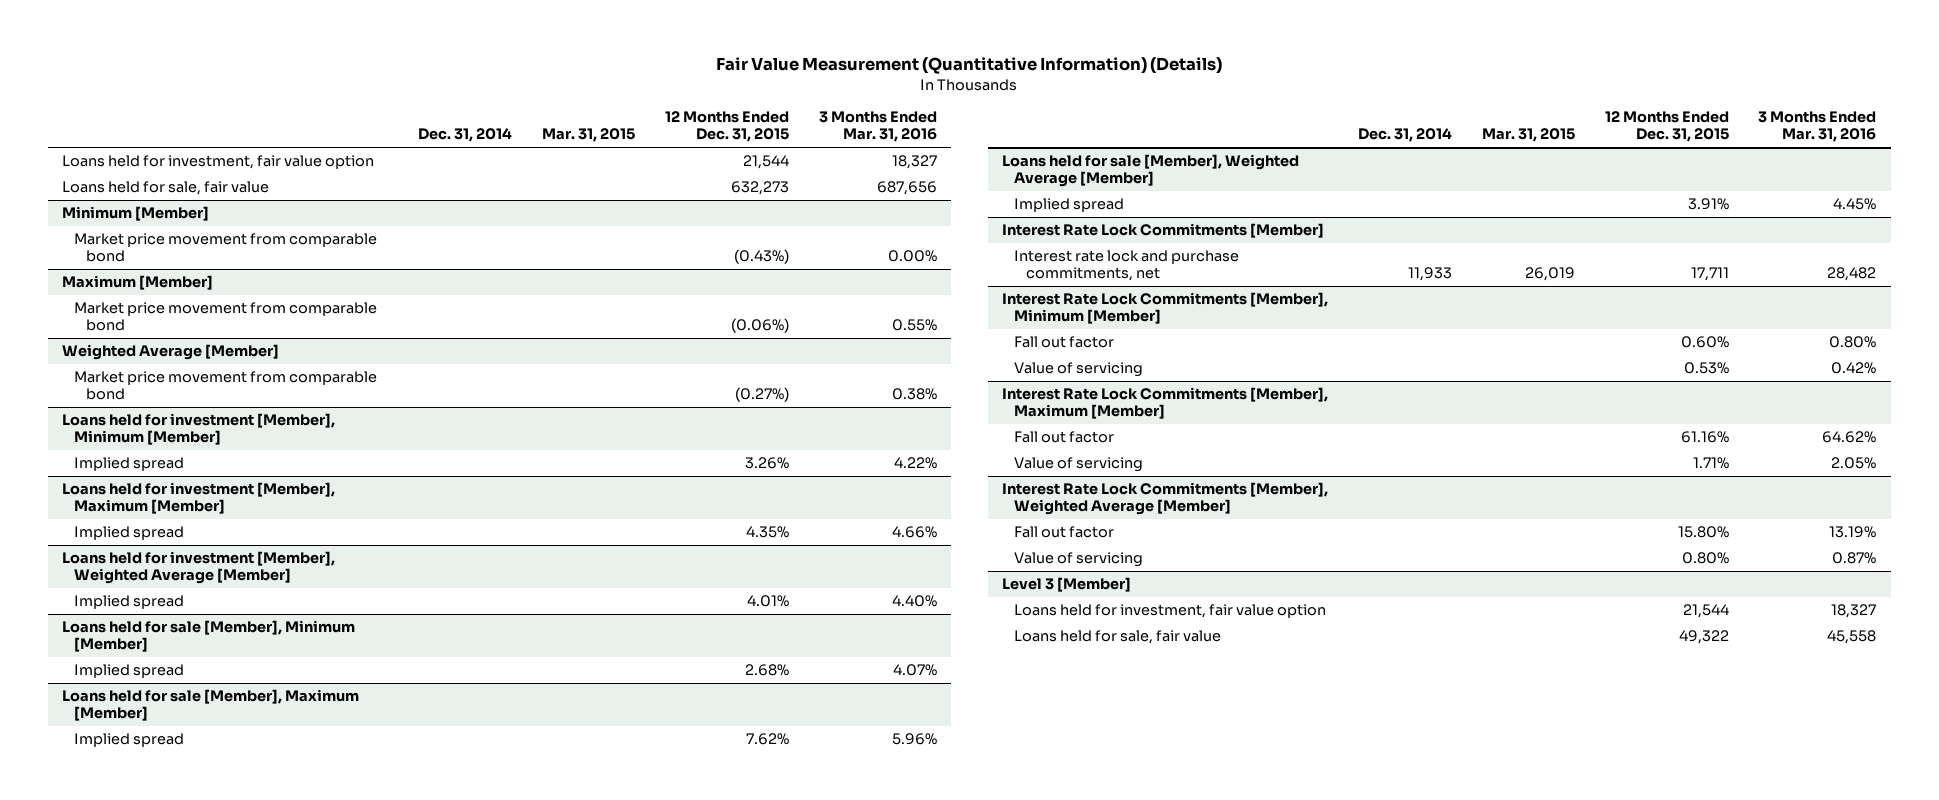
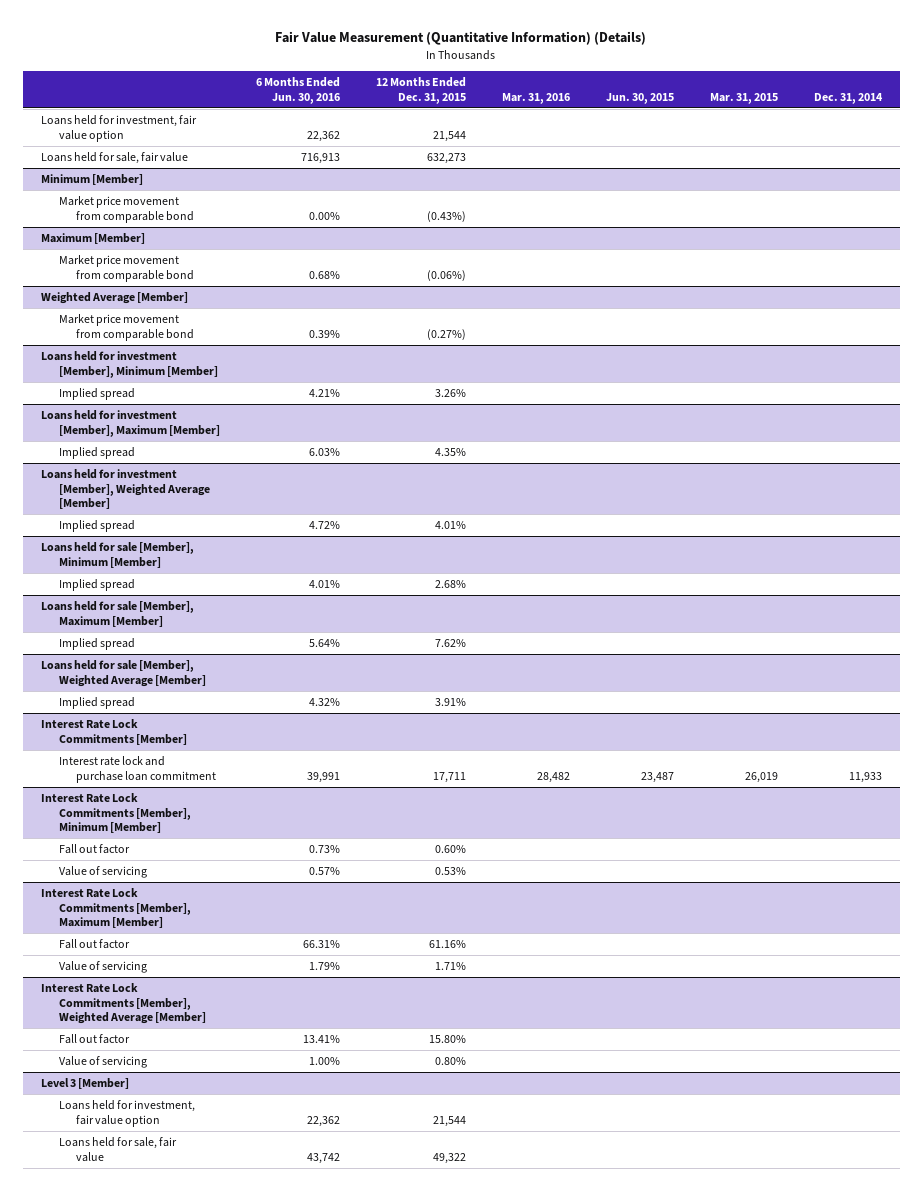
[818,111,937,143] 3 Months Ended Mar. 31, 2016 -> none
none -> [255,77,340,104] 6 Months Ended Jun. 30, 2016
none -> [501,92,570,104] Mar. 31, 2016
none -> [605,92,674,104] Jun. 30, 2015
[1014,250,1240,282] Interest rate lock and purchase commitments, net -> [58,756,217,783] Interest rate lock and purchase loan commitment

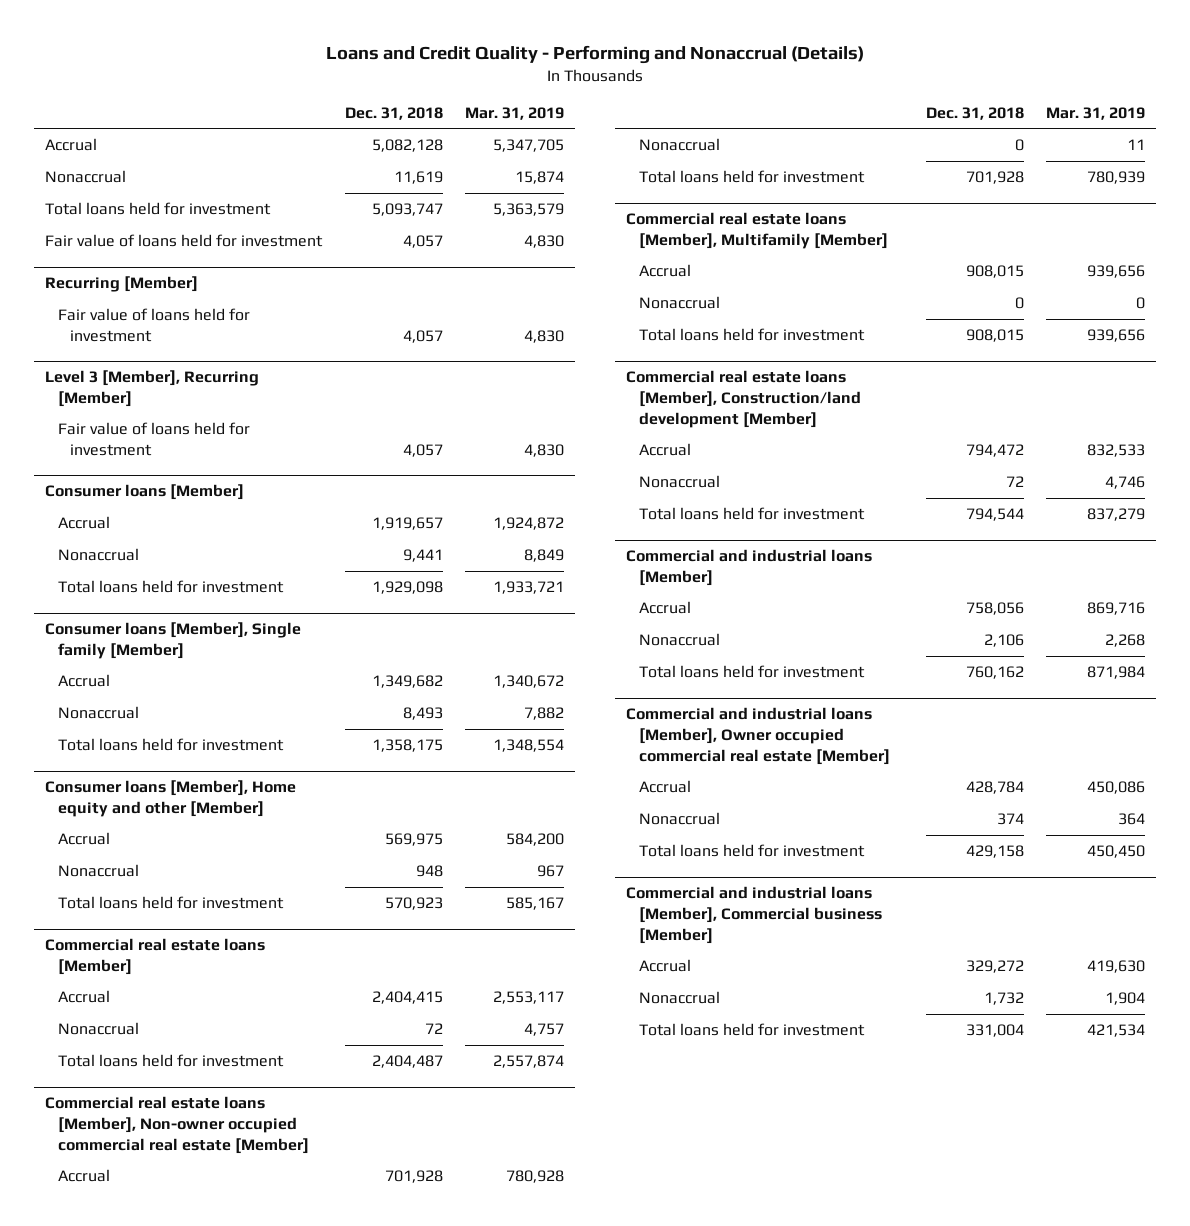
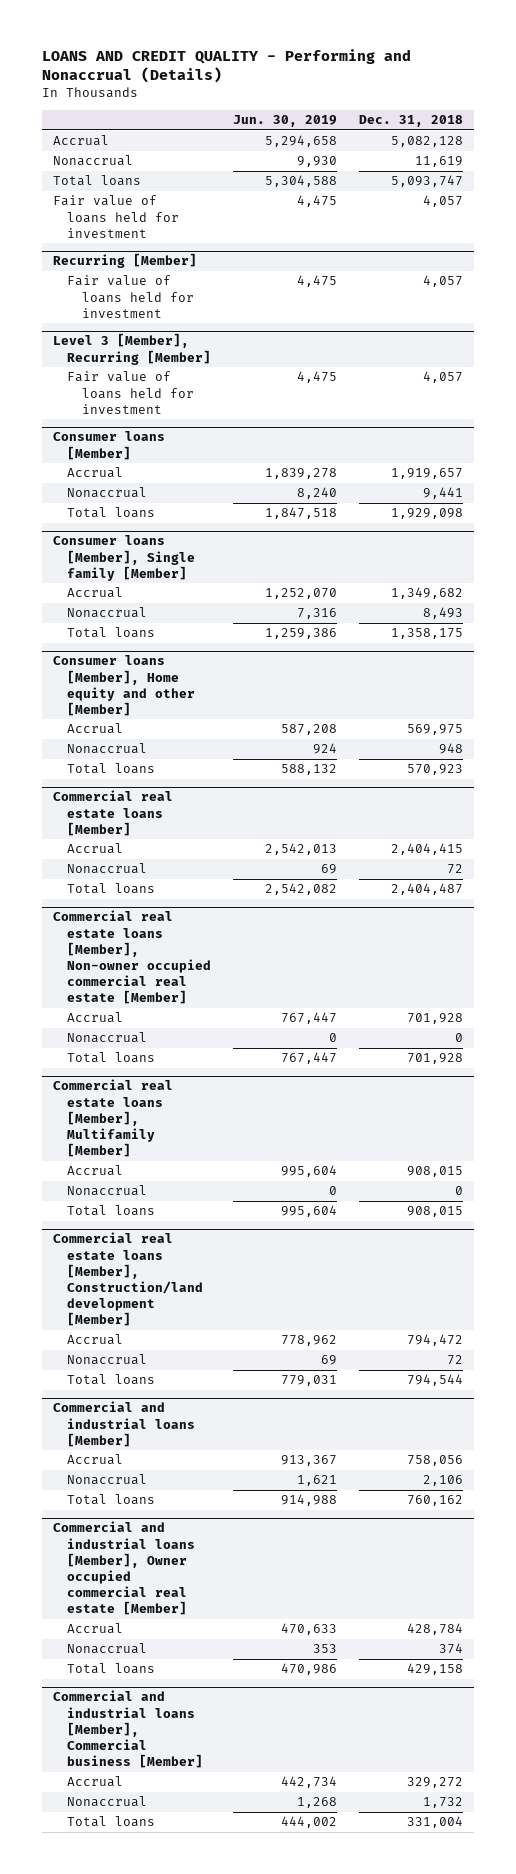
[326,45,865,65] Loans and Credit Quality - Performing and Nonaccrual (Details) -> [41,49,411,84] LOANS AND CREDIT QUALITY - Performing and Nonaccrual (Details)
[464,106,564,120] Mar. 31, 2019 -> none
none -> [233,115,338,128] Jun. 30, 2019
[45,201,272,215] Total loans held for investment -> [52,175,141,187] Total loans
[57,579,284,593] Total loans held for investment -> [67,507,156,519] Total loans
[57,737,284,751] Total loans held for investment -> [67,627,156,639] Total loans
[57,895,284,909] Total loans held for investment -> [67,763,156,775] Total loans
[57,1053,284,1067] Total loans held for investment -> [67,883,156,895] Total loans
[638,169,865,183] Total loans held for investment -> [67,1052,156,1064] Total loans
[638,327,865,341] Total loans held for investment -> [67,1205,156,1217] Total loans
[638,506,865,520] Total loans held for investment -> [67,1374,156,1386] Total loans
[638,664,865,678] Total loans held for investment -> [67,1494,156,1506] Total loans
[638,843,865,857] Total loans held for investment -> [67,1663,156,1675] Total loans
[638,1022,865,1036] Total loans held for investment -> [67,1816,156,1828] Total loans

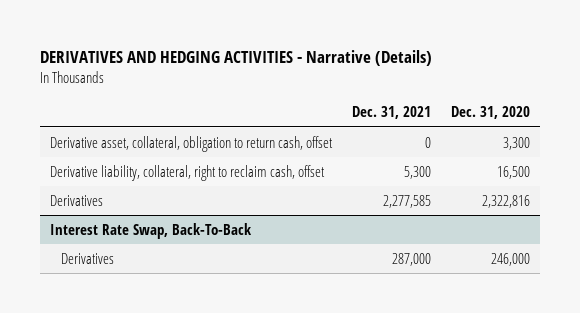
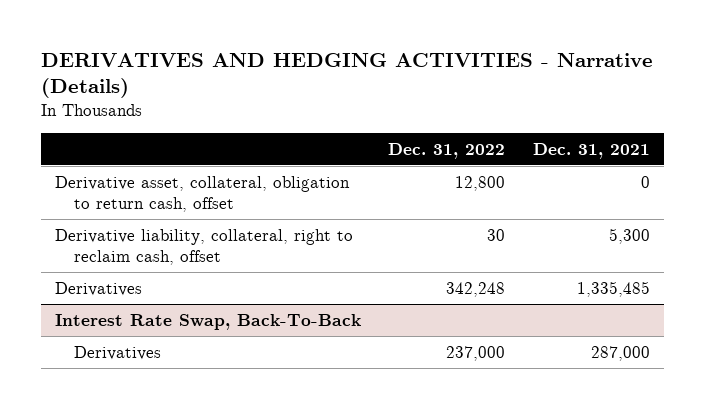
[450,106,530,120] Dec. 31, 2020 -> none
none -> [388,142,506,159] Dec. 31, 2022
[382,194,431,208] 2,277,585 -> [576,280,650,297] 1,335,485

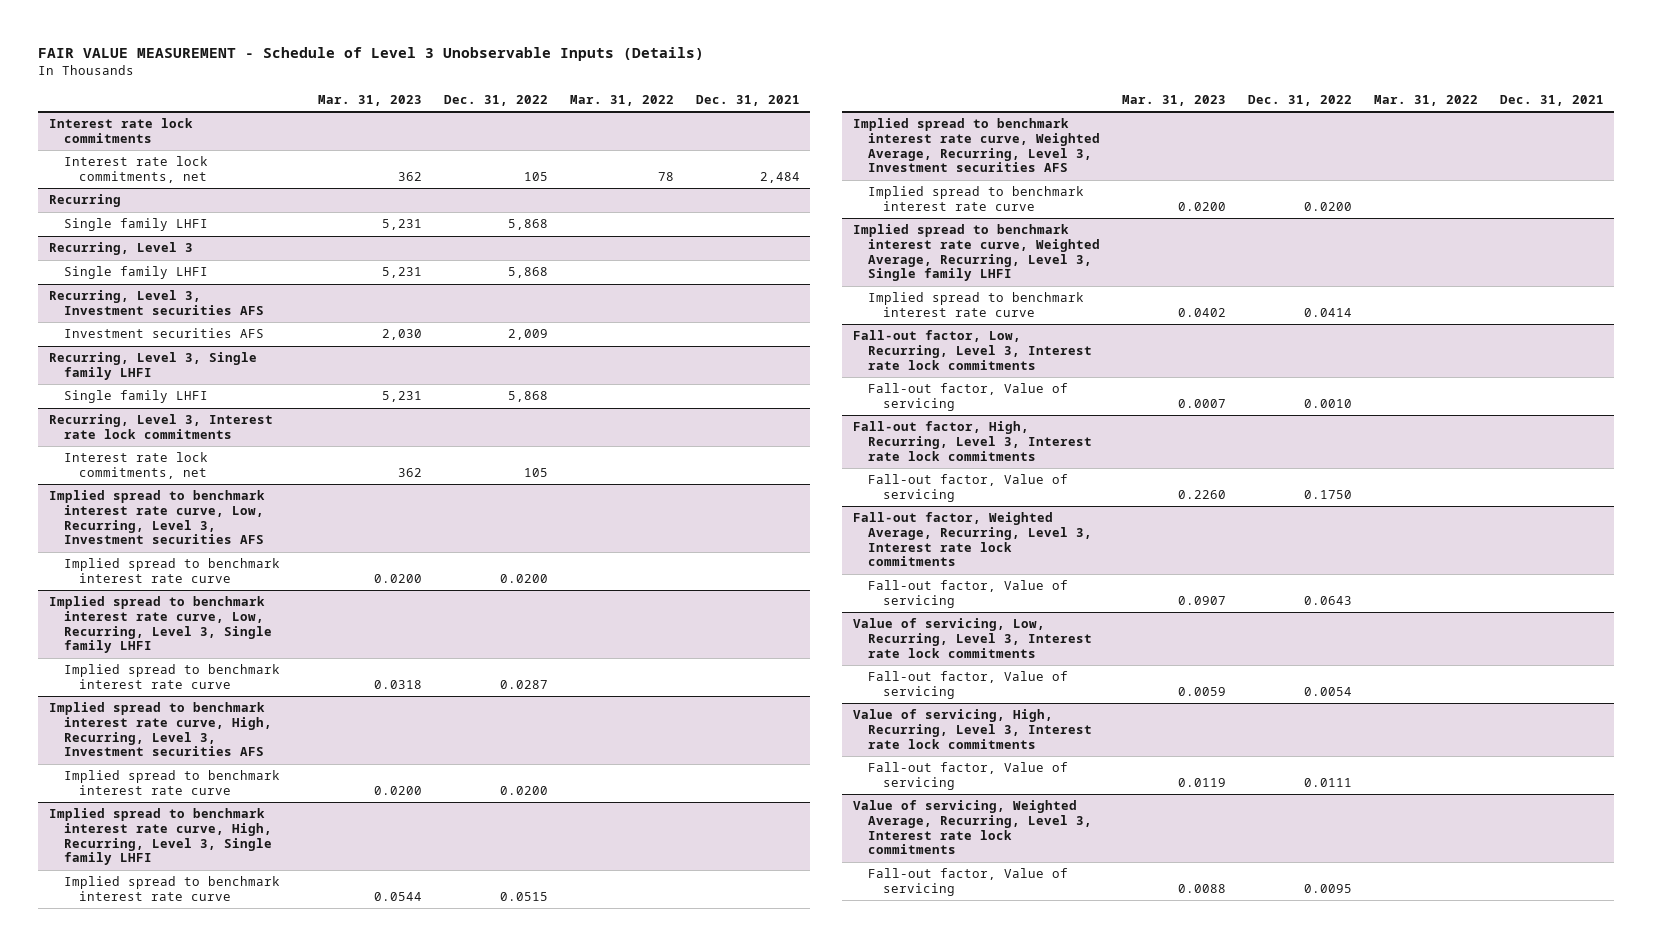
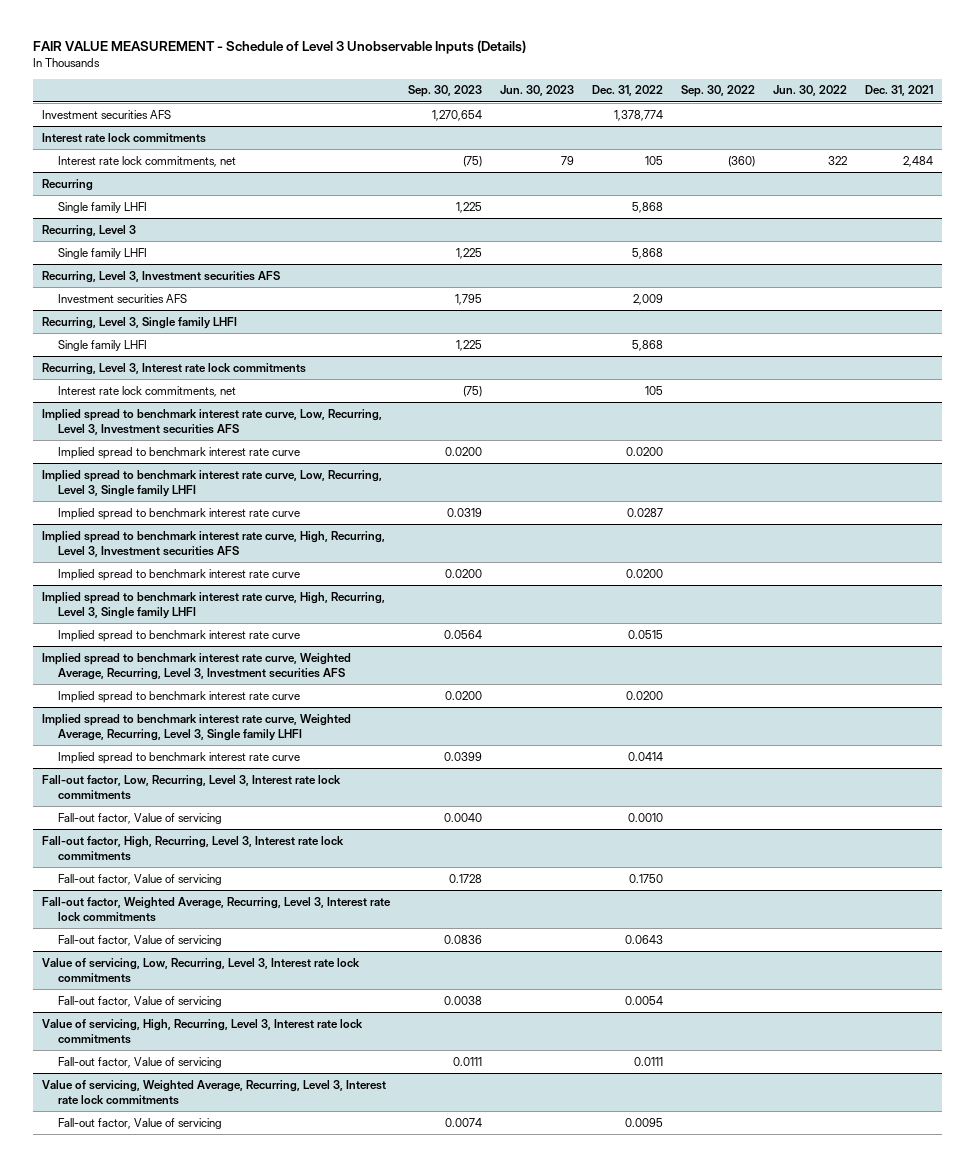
[318,95,423,107] Mar. 31, 2023 -> none
[569,95,674,107] Mar. 31, 2022 -> none
none -> [408,85,483,98] Sep. 30, 2023
none -> [500,85,575,97] Jun. 30, 2023
none -> [681,85,756,98] Sep. 30, 2022
none -> [773,85,848,97] Jun. 30, 2022
none -> [42,109,172,119] Investment securities AFS

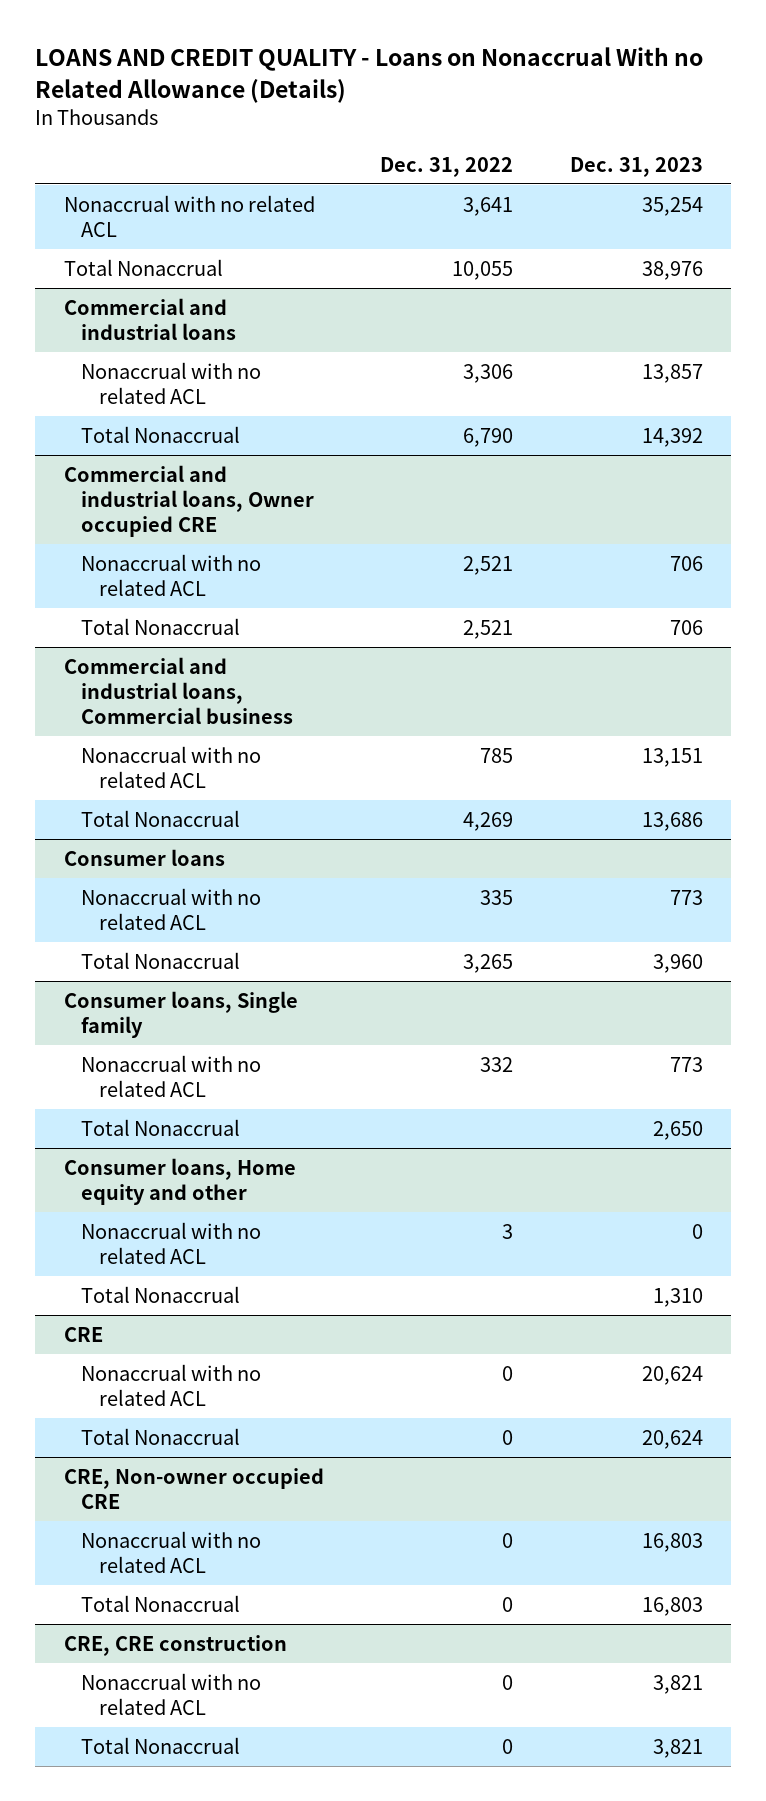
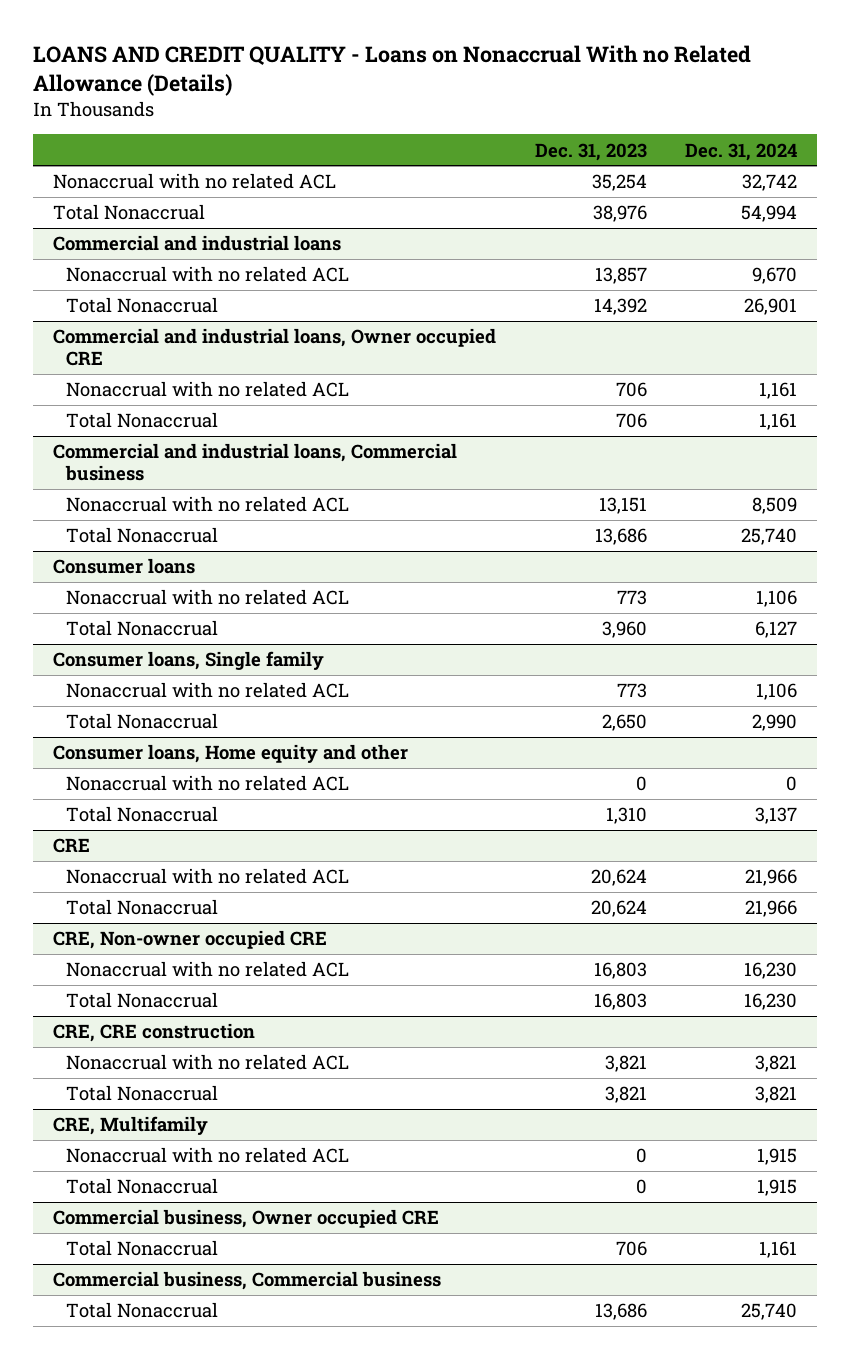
[380,156,514,177] Dec. 31, 2022 -> none
none -> [685,142,798,161] Dec. 31, 2024
none -> [52,1116,208,1136] CRE, Multifamily
none -> [65,1147,349,1164] Nonaccrual with no related ACL
none -> [65,1178,218,1195] Total Nonaccrual
none -> [52,1209,439,1229] Commercial business, Owner occupied CRE
none -> [65,1240,218,1257] Total Nonaccrual
none -> [52,1271,441,1291] Commercial business, Commercial business
none -> [65,1302,218,1319] Total Nonaccrual

